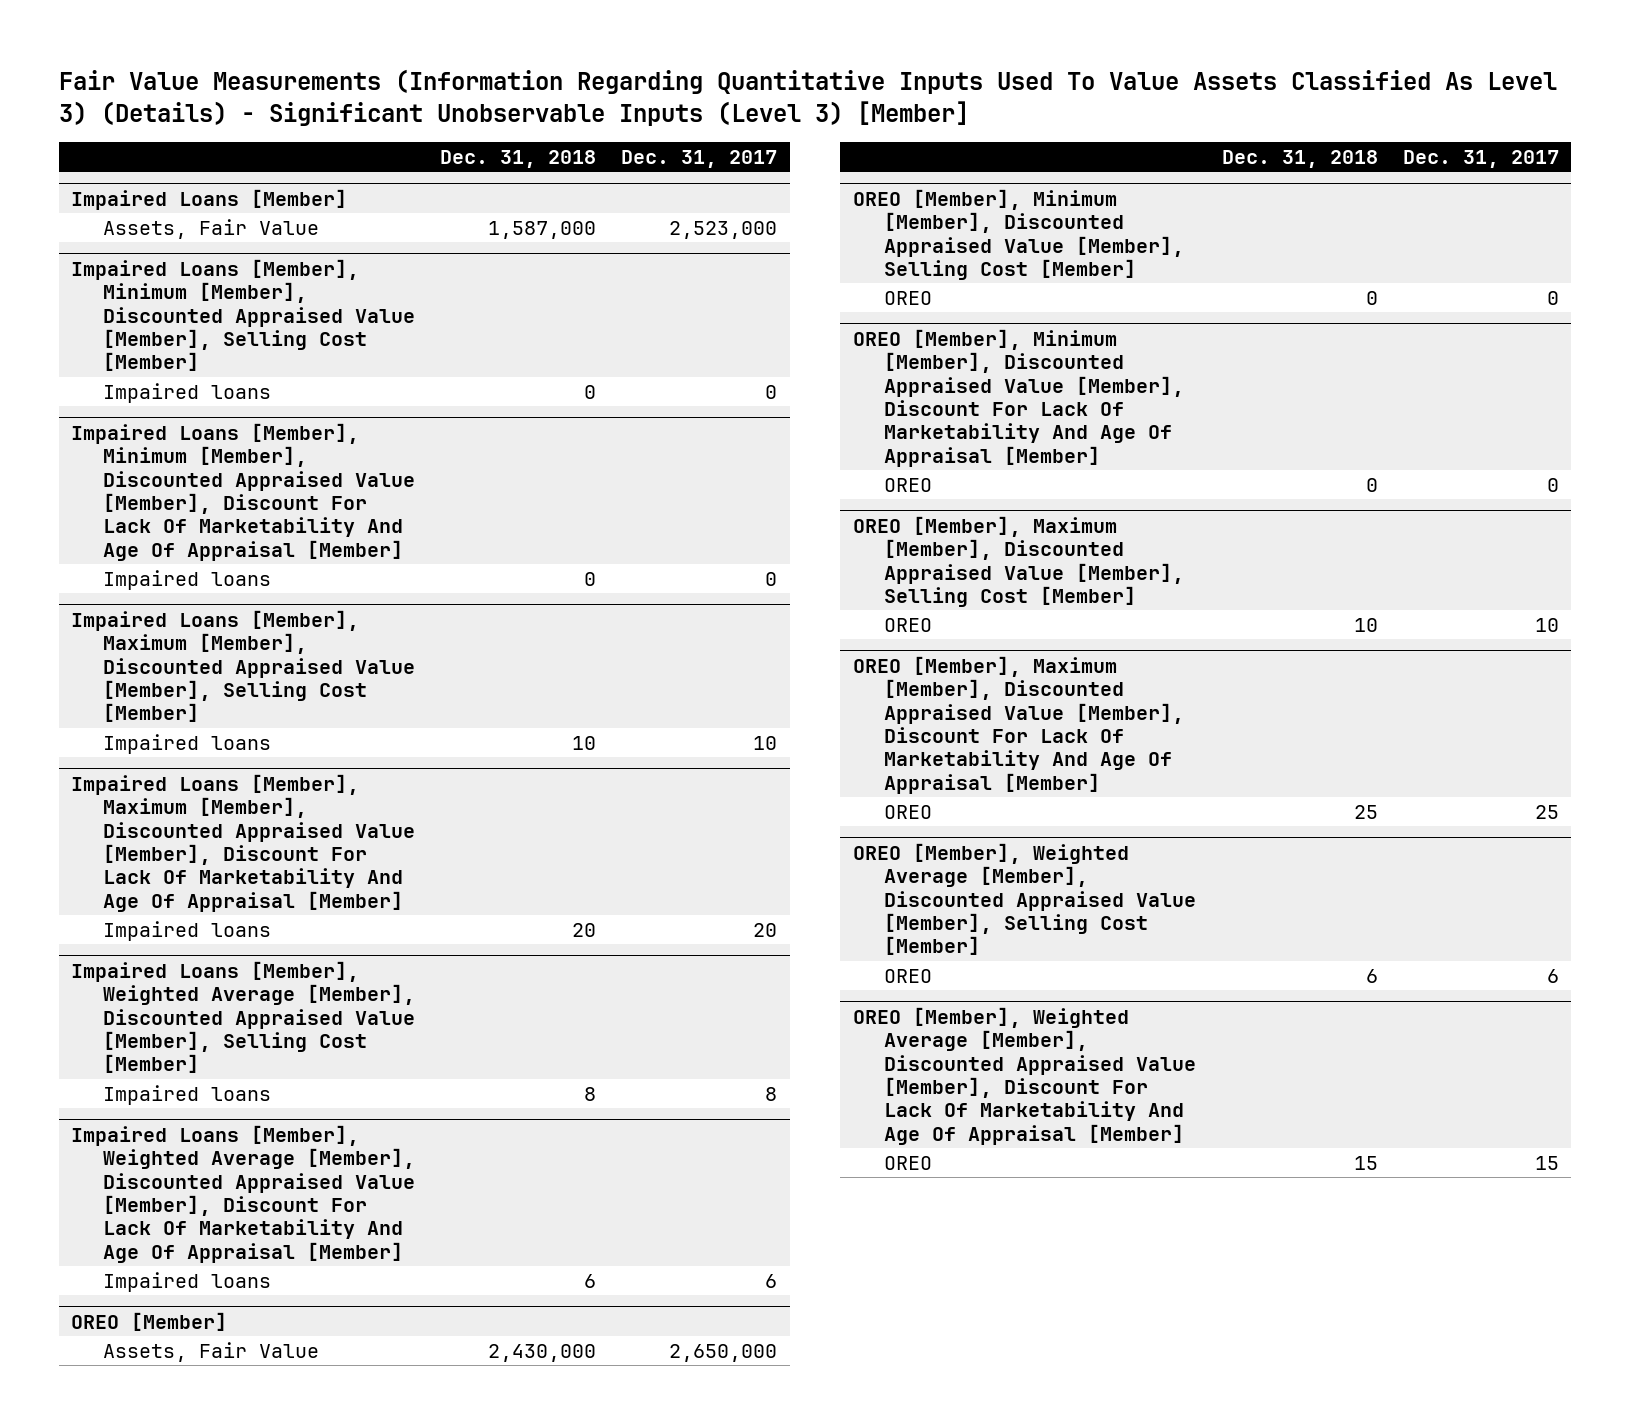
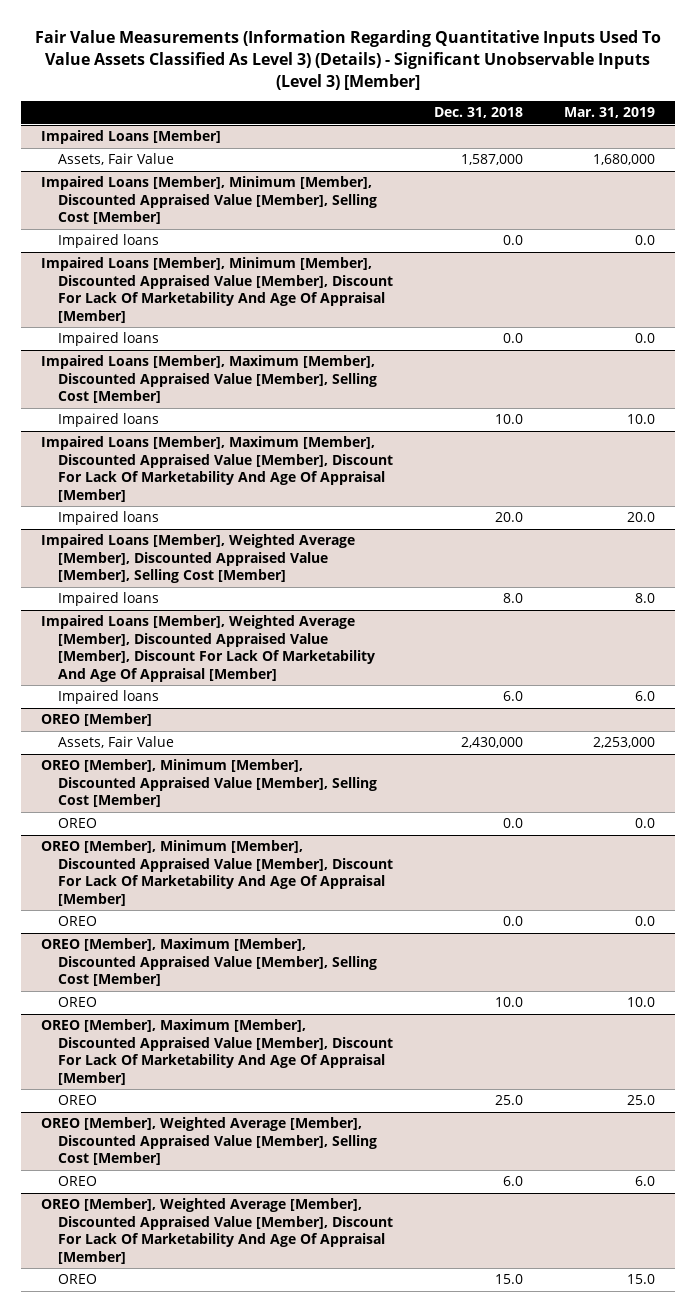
[621,149,778,168] Dec. 31, 2017 -> none
none -> [563,107,655,119] Mar. 31, 2019
[583,385,596,400] 0 -> [502,235,523,246] 0.0
[583,572,596,587] 0 -> [502,333,523,344] 0.0
[571,736,596,751] 10 -> [494,414,523,425] 10.0
[571,923,596,938] 20 -> [494,512,523,523] 20.0
[583,1087,596,1102] 8 -> [502,593,523,604] 8.0
[583,1274,596,1289] 6 -> [502,691,523,702] 6.0
[1365,291,1378,306] 0 -> [502,818,523,829] 0.0
[1365,478,1378,493] 0 -> [502,916,523,927] 0.0
[1353,618,1378,633] 10 -> [494,997,523,1008] 10.0
[1353,805,1378,820] 25 -> [494,1095,523,1106] 25.0
[1365,969,1378,984] 6 -> [502,1176,523,1187] 6.0
[1353,1156,1378,1171] 15 -> [494,1274,523,1285] 15.0

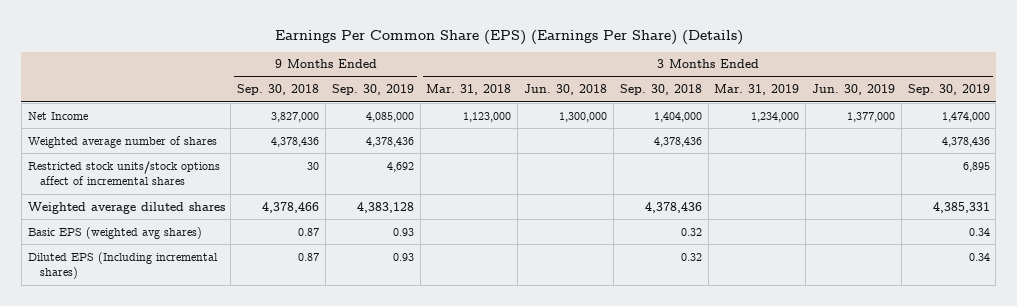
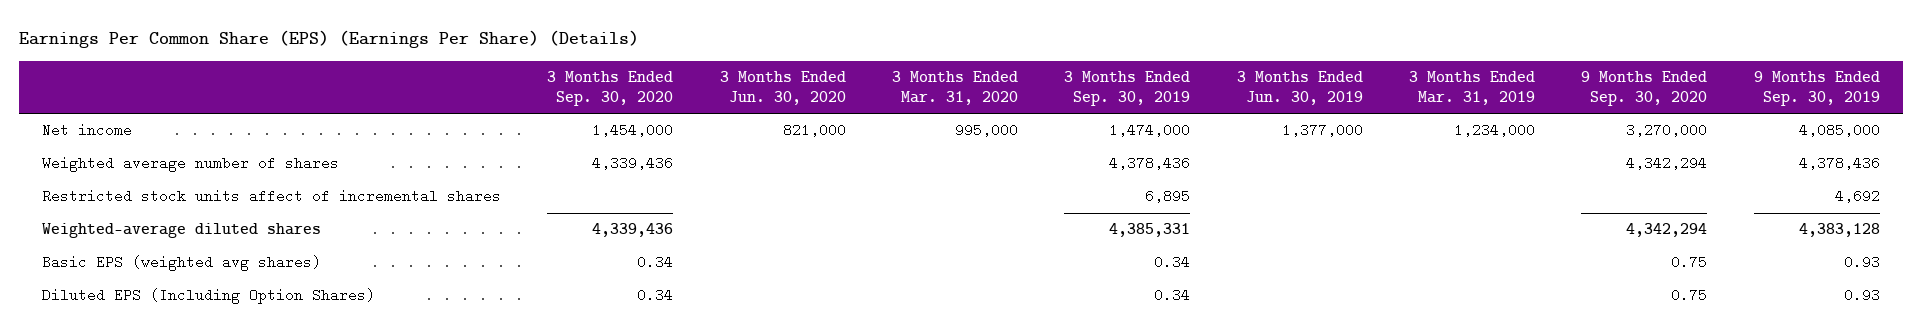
[237,84,320,96] Sep. 30, 2018 -> none
[426,84,512,96] Mar. 31, 2018 -> none
[524,84,608,96] Jun. 30, 2018 -> none
[619,84,702,96] Sep. 30, 2018 -> none
none -> [547,71,674,107] 3 Months Ended Sep. 30, 2020
none -> [719,71,846,106] 3 Months Ended Jun. 30, 2020
none -> [891,71,1018,106] 3 Months Ended Mar. 31, 2020
none -> [1581,71,1708,107] 9 Months Ended Sep. 30, 2020
[27,111,88,120] Net Income -> [42,123,133,138] Net income
[27,160,220,186] Restricted stock units/stock options affect of incremental shares -> [42,189,502,204] Restricted stock units affect of incremental shares
[27,201,225,214] Weighted average diluted shares -> [42,223,322,239] Weighted-average diluted shares
[27,251,218,280] Diluted EPS (Including incremental shares) -> [42,288,376,305] Diluted EPS (Including Option Shares)

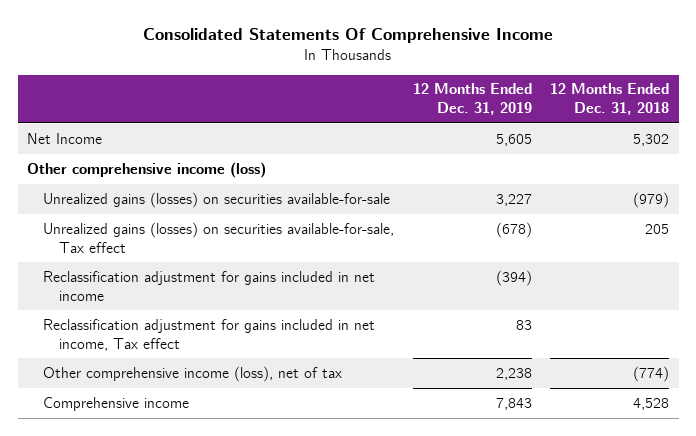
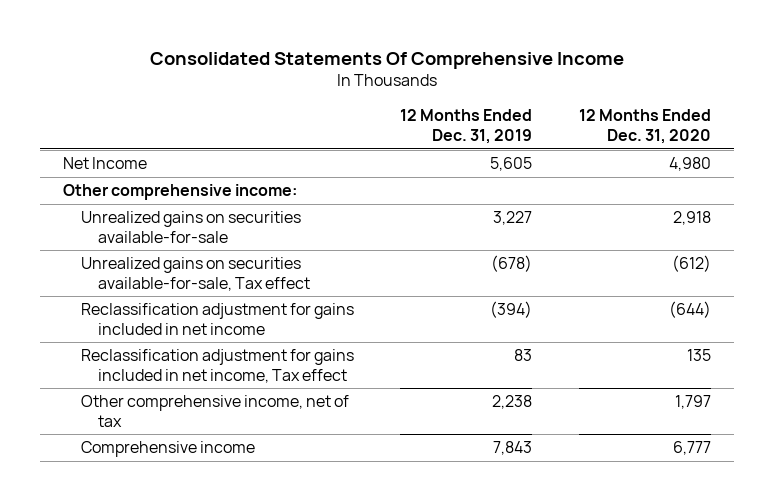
[550,83,670,116] 12 Months Ended Dec. 31, 2018 -> none
none -> [578,109,711,145] 12 Months Ended Dec. 31, 2020
[27,161,267,178] Other comprehensive income (loss) -> [63,184,298,201] Other comprehensive income:
[43,191,391,208] Unrealized gains (losses) on securities available-for-sale -> [80,211,301,243] Unrealized gains on securities available-for-sale
[43,221,395,253] Unrealized gains (losses) on securities available-for-sale, Tax effect -> [80,257,310,291] Unrealized gains on securities available-for-sale, Tax effect
[43,365,343,382] Other comprehensive income (loss), net of tax -> [80,395,349,427] Other comprehensive income, net of tax

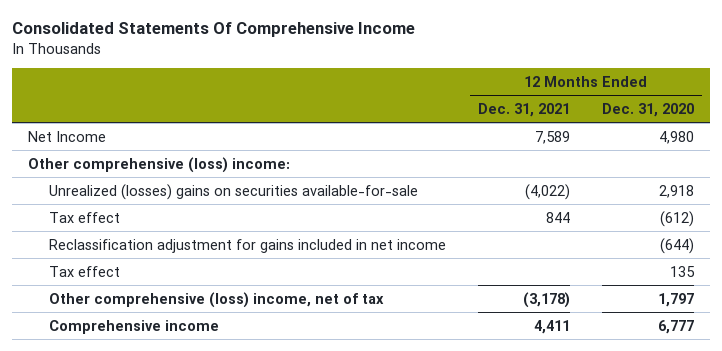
[400,109,533,145] 12 Months Ended Dec. 31, 2019 -> none
none -> [477,102,570,117] Dec. 31, 2021
[63,184,298,201] Other comprehensive income: -> [27,156,290,173] Other comprehensive (loss) income:
[80,211,301,243] Unrealized gains on securities available-for-sale -> [48,183,418,200] Unrealized (losses) gains on securities available-for-sale
[80,257,310,291] Unrealized gains on securities available-for-sale, Tax effect -> [48,211,120,223] Tax effect
[80,349,354,383] Reclassification adjustment for gains included in net income, Tax effect -> [48,265,120,277] Tax effect
[80,395,349,427] Other comprehensive income, net of tax -> [48,291,384,308] Other comprehensive (loss) income, net of tax

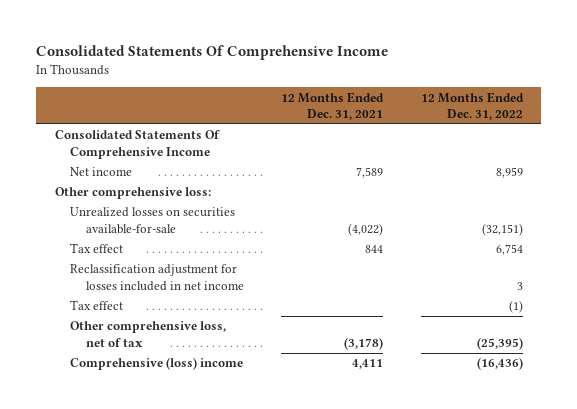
[601,102,694,117] Dec. 31, 2020 -> none
none -> [420,91,524,120] 12 Months Ended Dec. 31, 2022
none -> [54,130,220,159] Consolidated Statements Of Comprehensive Income
[27,130,106,142] Net Income -> [70,167,133,177] Net income
[27,156,290,173] Other comprehensive (loss) income: -> [54,187,211,200] Other comprehensive loss:
[48,183,418,200] Unrealized (losses) gains on securities available-for-sale -> [70,207,236,234] Unrealized losses on securities available-for-sale
[48,238,446,253] Reclassification adjustment for gains included in net income -> [70,264,245,291] Reclassification adjustment for losses included in net income
[48,291,384,308] Other comprehensive (loss) income, net of tax -> [70,321,227,347] Other comprehensive loss, net of tax
[48,319,219,334] Comprehensive income -> [70,357,244,371] Comprehensive (loss) income

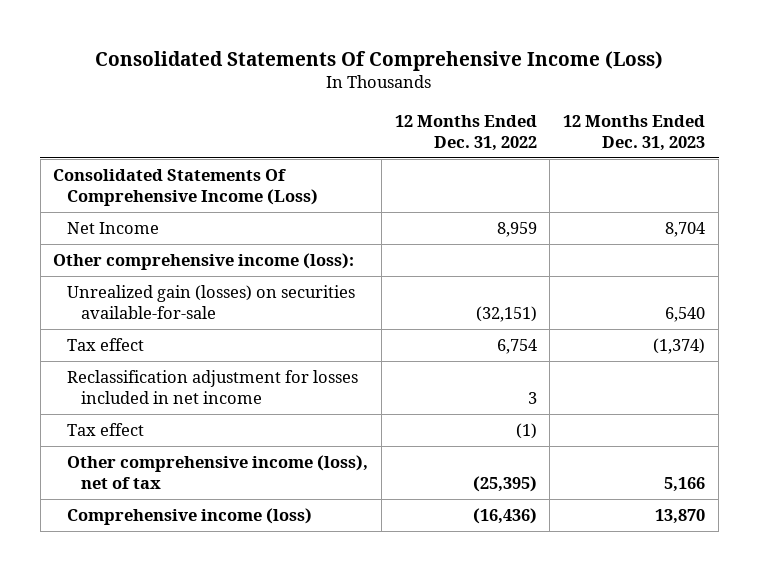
[36,45,389,61] Consolidated Statements Of Comprehensive Income -> [95,50,664,71] Consolidated Statements Of Comprehensive Income (Loss)
[281,91,385,120] 12 Months Ended Dec. 31, 2021 -> none
none -> [563,114,706,151] 12 Months Ended Dec. 31, 2023
[54,130,220,159] Consolidated Statements Of Comprehensive Income -> [53,168,319,207] Consolidated Statements Of Comprehensive Income (Loss)
[70,167,133,177] Net income -> [67,221,160,234] Net Income
[54,187,211,200] Other comprehensive loss: -> [53,252,355,270] Other comprehensive income (loss):
[70,207,236,234] Unrealized losses on securities available-for-sale -> [67,284,356,320] Unrealized gain (losses) on securities available-for-sale
[70,321,227,347] Other comprehensive loss, net of tax -> [67,454,369,490] Other comprehensive income (loss), net of tax
[70,357,244,371] Comprehensive (loss) income -> [67,507,313,525] Comprehensive income (loss)

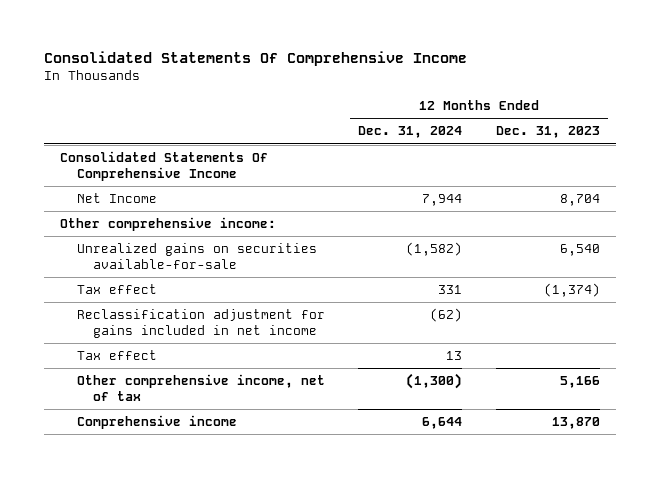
[95,50,664,71] Consolidated Statements Of Comprehensive Income (Loss) -> [43,51,467,67] Consolidated Statements Of Comprehensive Income
[394,114,537,151] 12 Months Ended Dec. 31, 2022 -> none
none -> [358,126,463,139] Dec. 31, 2024
[53,168,319,207] Consolidated Statements Of Comprehensive Income (Loss) -> [60,151,269,182] Consolidated Statements Of Comprehensive Income
[53,252,355,270] Other comprehensive income (loss): -> [60,217,277,232] Other comprehensive income:
[67,284,356,320] Unrealized gain (losses) on securities available-for-sale -> [76,243,317,270] Unrealized gains on securities available-for-sale
[67,369,359,405] Reclassification adjustment for losses included in net income -> [76,309,325,339] Reclassification adjustment for gains included in net income
[67,454,369,490] Other comprehensive income (loss), net of tax -> [76,374,325,402] Other comprehensive income, net of tax
[67,507,313,525] Comprehensive income (loss) -> [76,415,237,430] Comprehensive income

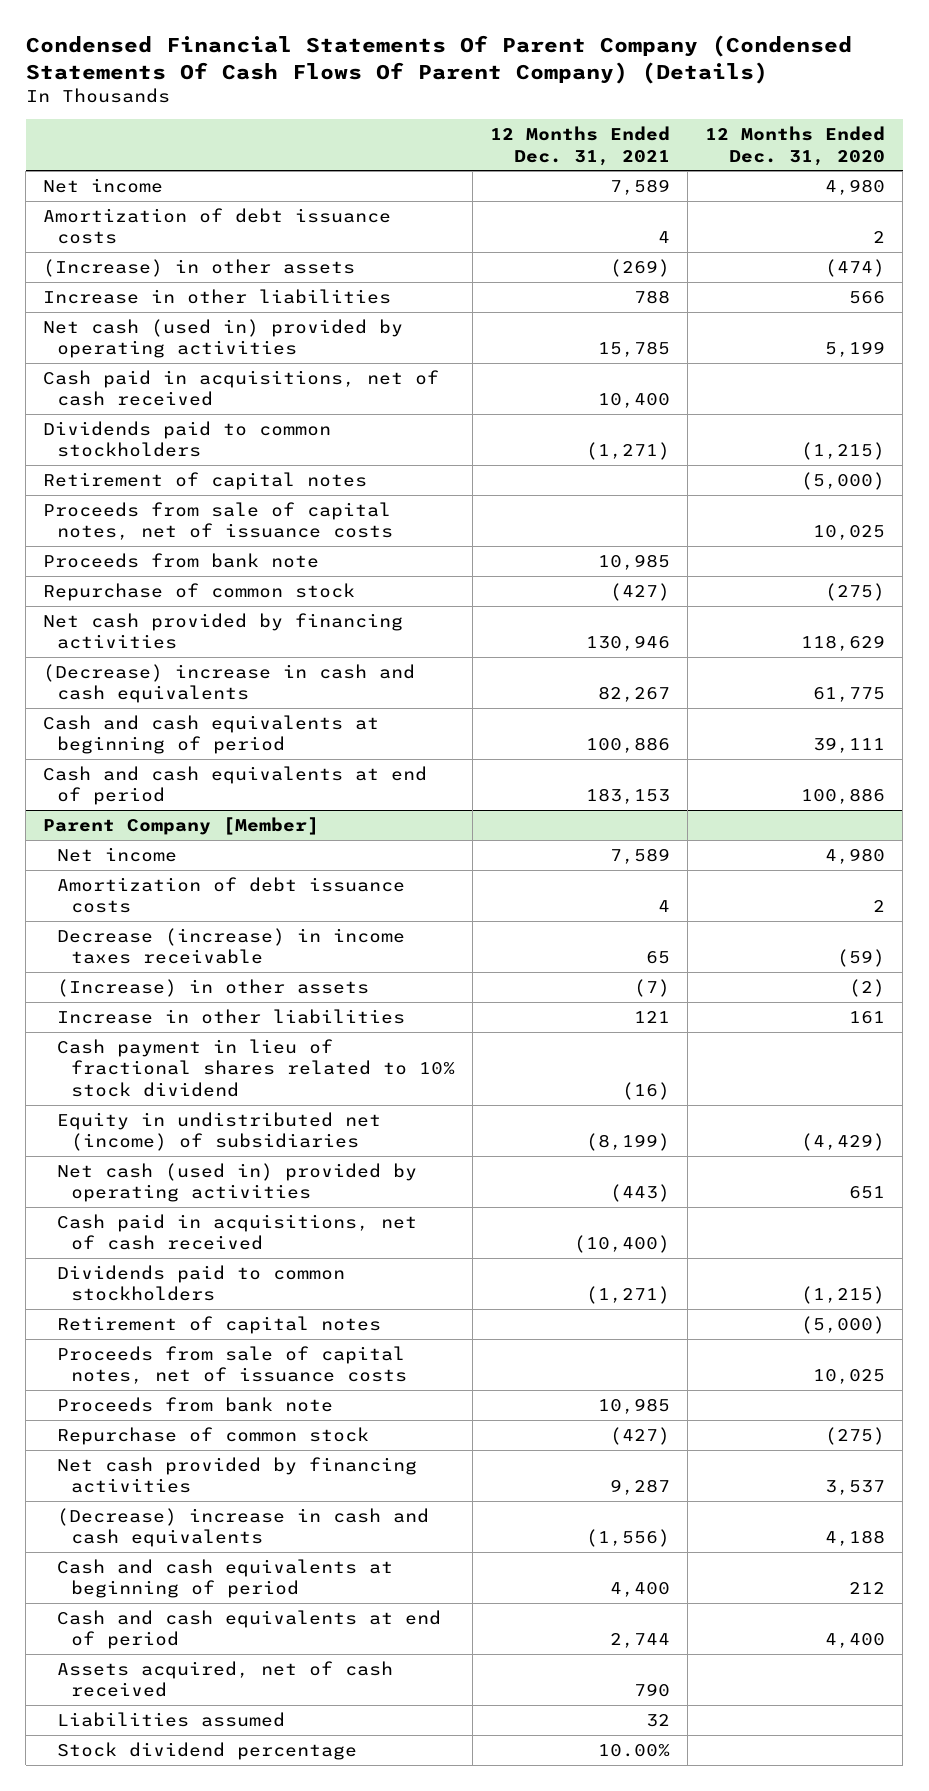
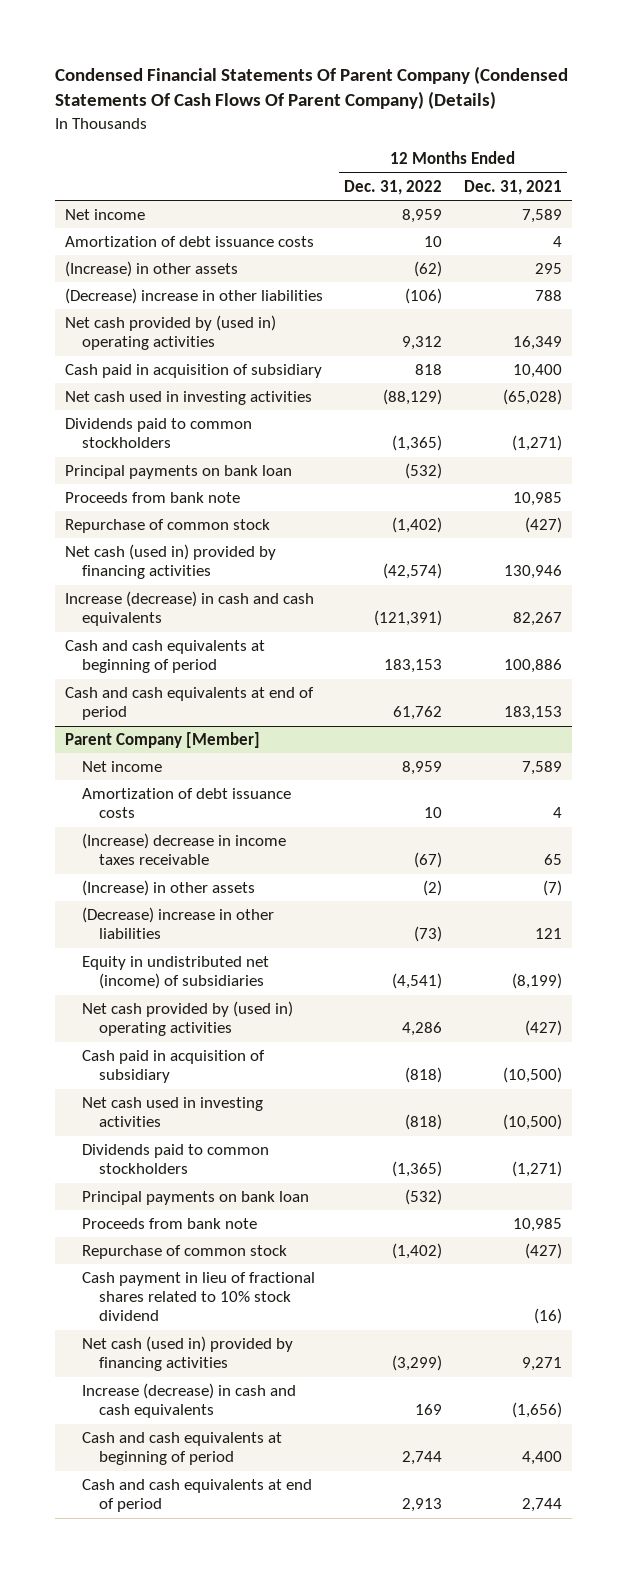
[705,126,886,166] 12 Months Ended Dec. 31, 2020 -> none
none -> [344,179,443,195] Dec. 31, 2022
[610,258,671,277] (269) -> [534,263,562,275] 295
[43,288,392,304] Increase in other liabilities -> [65,288,324,305] (Decrease) increase in other liabilities
[43,318,404,359] Net cash (used in) provided by operating activities -> [65,315,277,351] Net cash provided by (used in) operating activities
[598,341,671,358] 15,785 -> [512,336,562,351] 16,349
[43,369,440,407] Cash paid in acquisitions, net of cash received -> [65,364,323,379] Cash paid in acquisition of subsidiary
none -> [65,391,313,406] Net cash used in investing activities
[43,471,368,490] Retirement of capital notes -> none
[43,501,394,541] Proceeds from sale of capital notes, net of issuance costs -> none
none -> [65,465,293,480] Principal payments on bank loan
[43,612,404,650] Net cash provided by financing activities -> [65,544,277,580] Net cash (used in) provided by financing activities
[43,663,416,704] (Decrease) increase in cash and cash equivalents -> [65,591,315,627] Increase (decrease) in cash and cash equivalents
[57,927,406,965] Decrease (increase) in income taxes receivable -> [82,833,287,866] (Increase) decrease in income taxes receivable
[57,1008,406,1024] Increase in other liabilities -> [82,907,275,940] (Decrease) increase in other liabilities
[57,1162,418,1203] Net cash (used in) provided by operating activities -> [82,1001,294,1037] Net cash provided by (used in) operating activities
[610,1184,671,1203] (443) -> [524,1020,562,1037] (427)
[57,1213,418,1251] Cash paid in acquisitions, net of cash received -> [82,1050,266,1084] Cash paid in acquisition of subsidiary
[574,1235,671,1254] (10,400) -> [502,1067,562,1084] (10,500)
none -> [82,1097,264,1128] Net cash used in investing activities
[57,1315,382,1334] Retirement of capital notes -> none
[57,1345,408,1385] Proceeds from sale of capital notes, net of issuance costs -> none
none -> [82,1191,310,1206] Principal payments on bank loan
[57,1038,456,1097] Cash payment in lieu of fractional shares related to 10% stock dividend -> [82,1272,316,1322] Cash payment in lieu of fractional shares related to 10% stock dividend
[57,1456,418,1494] Net cash provided by financing activities -> [82,1336,294,1372] Net cash (used in) provided by financing activities
[610,1479,671,1496] 9,287 -> [521,1357,562,1372] 9,271
[57,1507,430,1548] (Decrease) increase in cash and cash equivalents -> [82,1383,297,1419] Increase (decrease) in cash and cash equivalents
[586,1529,671,1548] (1,556) -> [511,1402,562,1419] (1,656)
[57,1660,394,1698] Assets acquired, net of cash received -> none
[57,1711,286,1727] Liabilities assumed -> none
[57,1741,358,1760] Stock dividend percentage -> none

